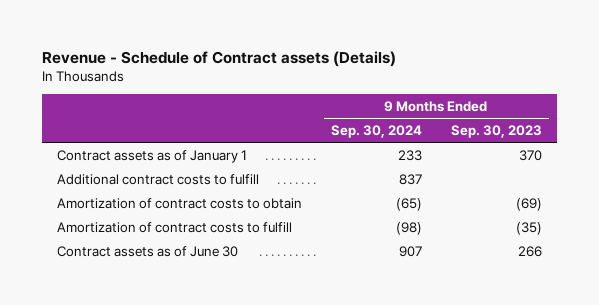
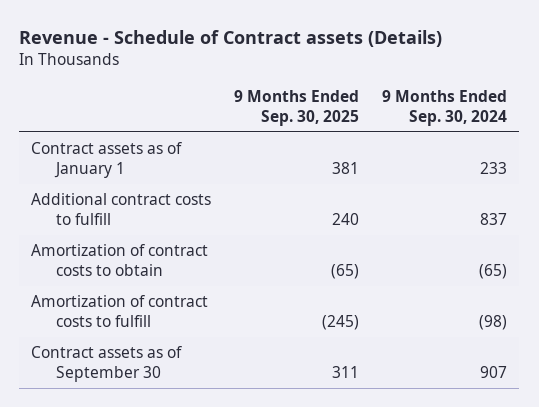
[451,125,543,139] Sep. 30, 2023 -> none
none -> [234,89,360,126] 9 Months Ended Sep. 30, 2025
[56,245,238,257] Contract assets as of June 30 -> [31,346,183,383] Contract assets as of September 30

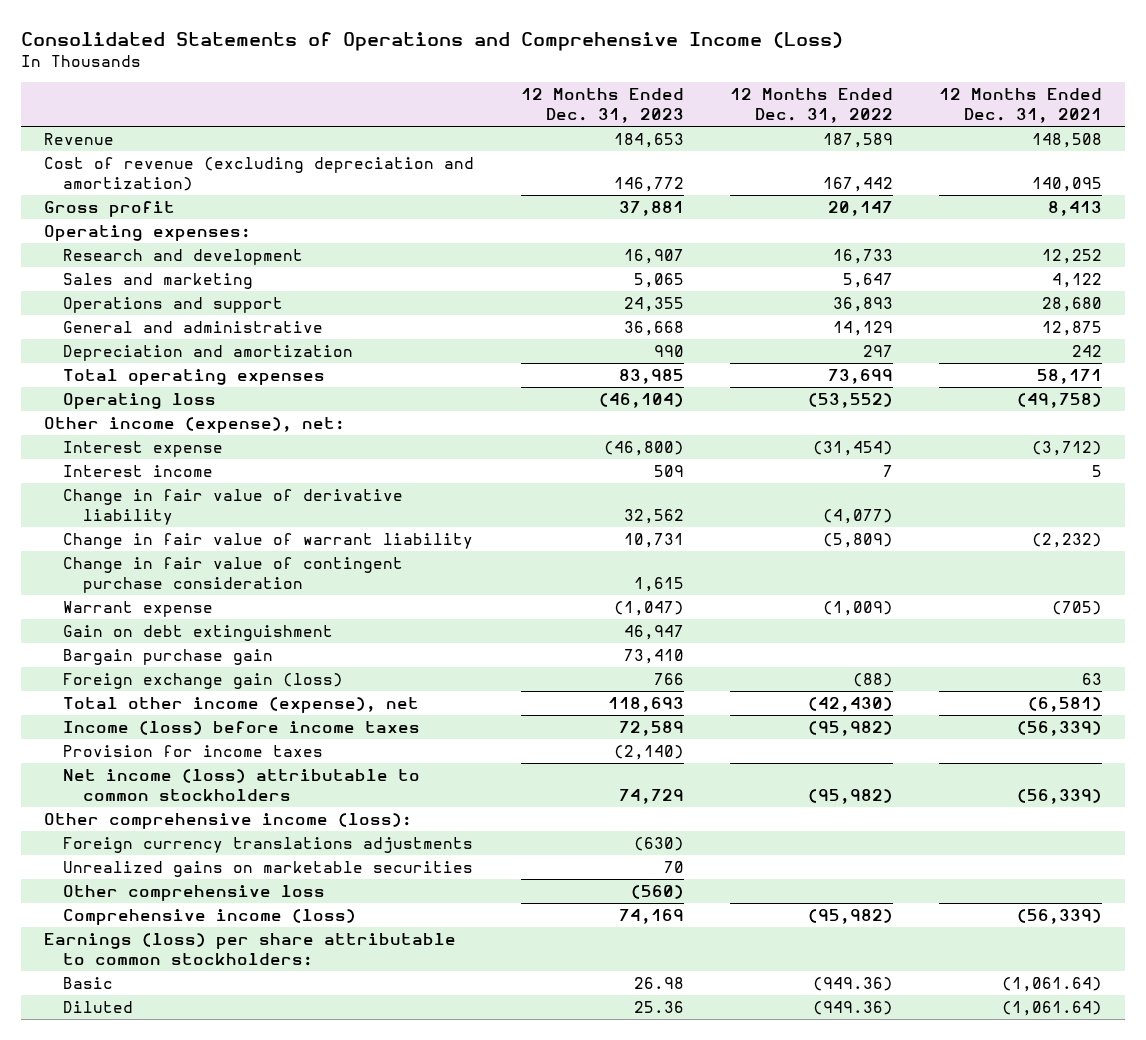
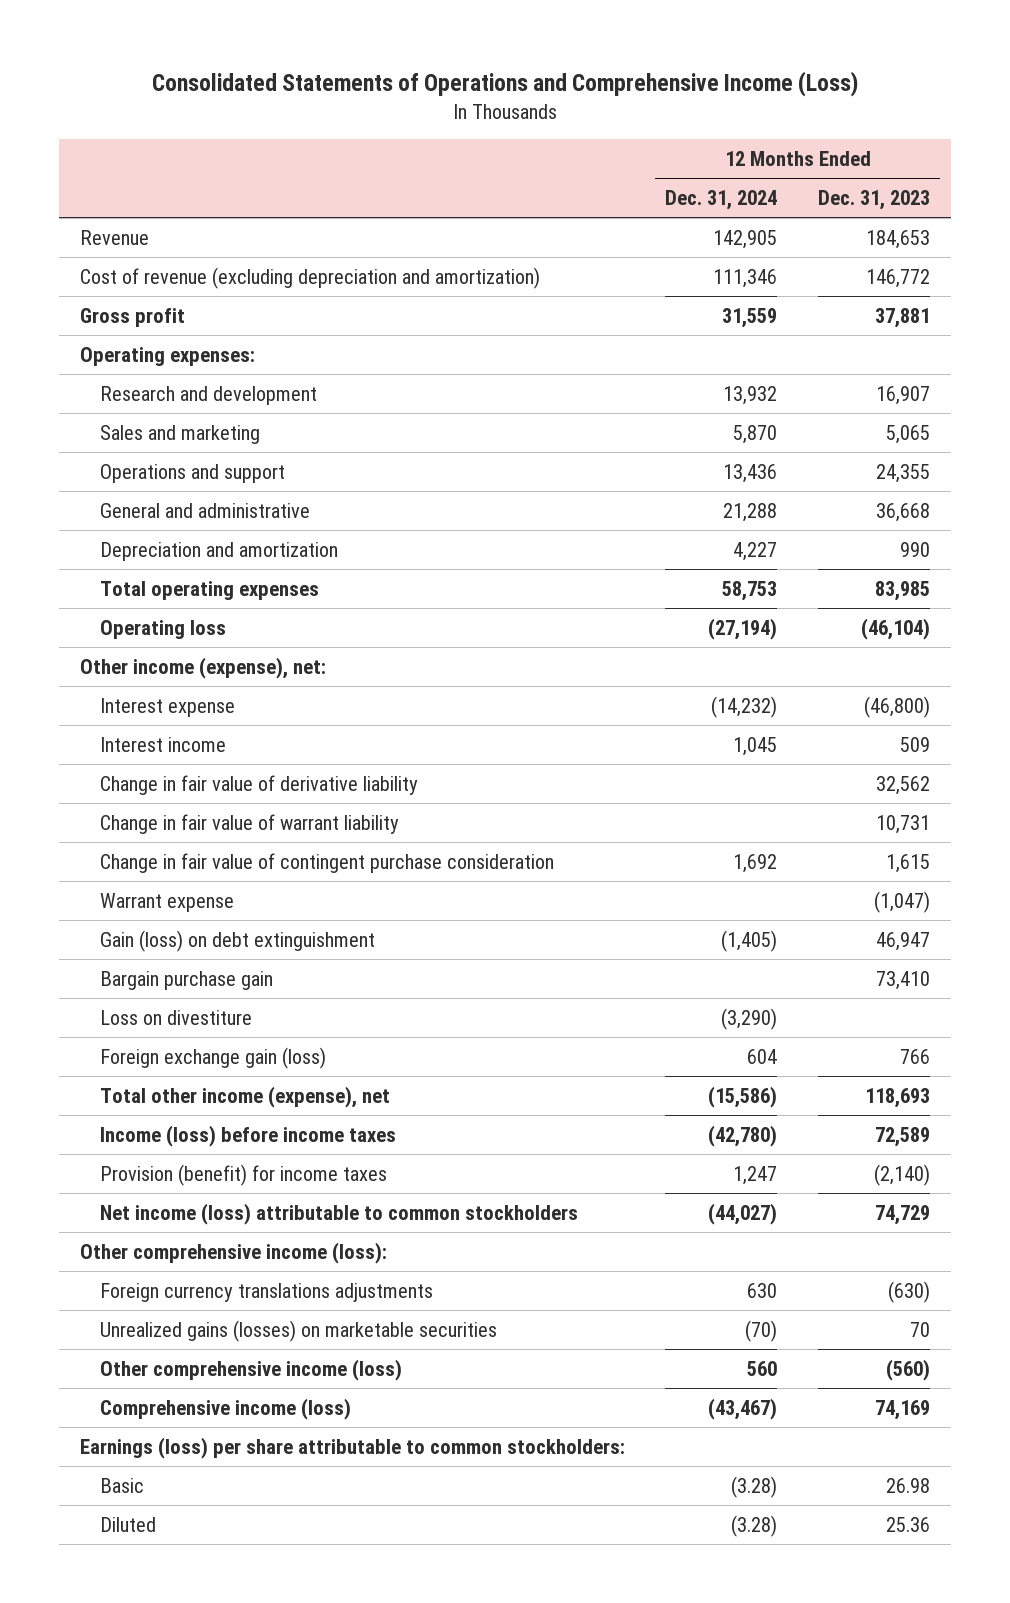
[729,88,893,123] 12 Months Ended Dec. 31, 2022 -> none
[938,88,1102,123] 12 Months Ended Dec. 31, 2021 -> none
none -> [665,190,778,211] Dec. 31, 2024
[63,624,334,641] Gain on debt extinguishment -> [100,929,376,952] Gain (loss) on debt extinguishment
none -> [100,1009,253,1025] Loss on divestiture
[63,744,324,757] Provision for income taxes -> [100,1163,388,1186] Provision (benefit) for income taxes
[63,860,474,877] Unrealized gains on marketable securities -> [100,1319,498,1342] Unrealized gains (losses) on marketable securities
[63,884,326,901] Other comprehensive loss -> [100,1358,403,1381] Other comprehensive income (loss)

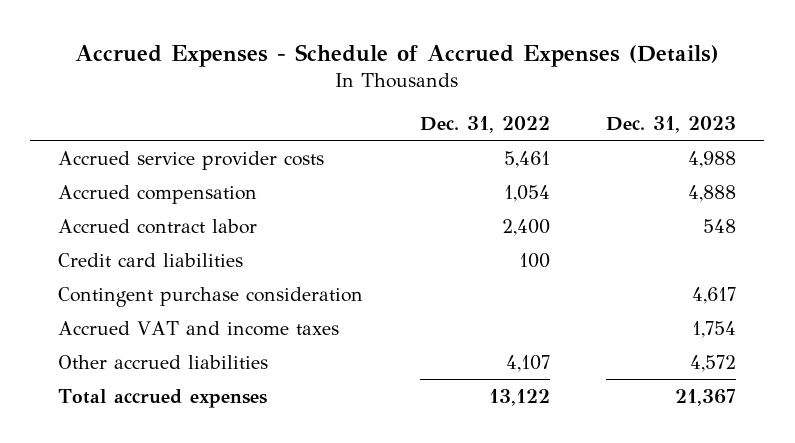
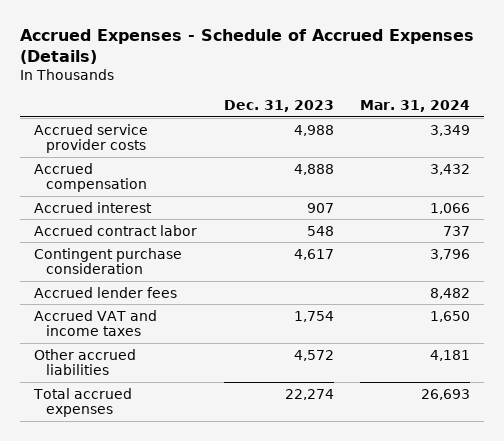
[419,115,550,133] Dec. 31, 2022 -> none
none -> [360,99,471,112] Mar. 31, 2024
none -> [33,201,152,213] Accrued interest
[58,252,244,267] Credit card liabilities -> none
none -> [33,286,177,298] Accrued lender fees
[675,388,737,406] 21,367 -> [284,388,334,400] 22,274

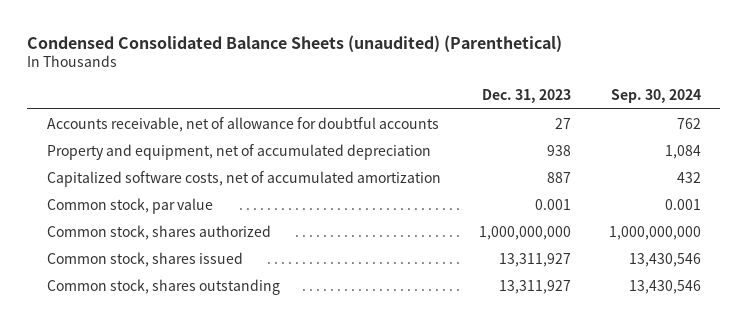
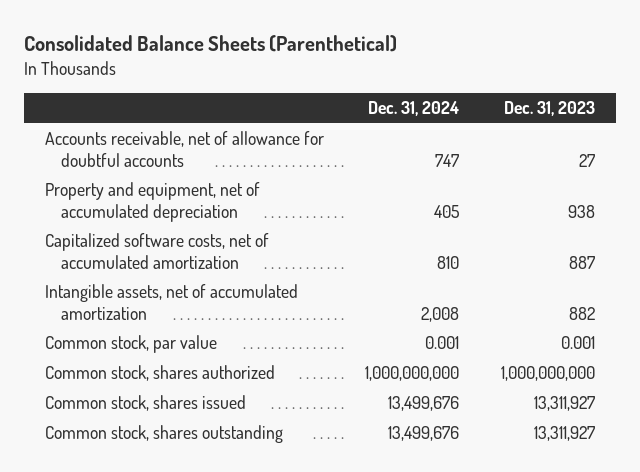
[27,34,563,52] Condensed Consolidated Balance Sheets (unaudited) (Parenthetical) -> [23,35,397,53] Consolidated Balance Sheets (Parenthetical)
[611,89,702,104] Sep. 30, 2024 -> none
none -> [368,101,460,117] Dec. 31, 2024
none -> [44,284,298,320] Intangible assets, net of accumulated amortization

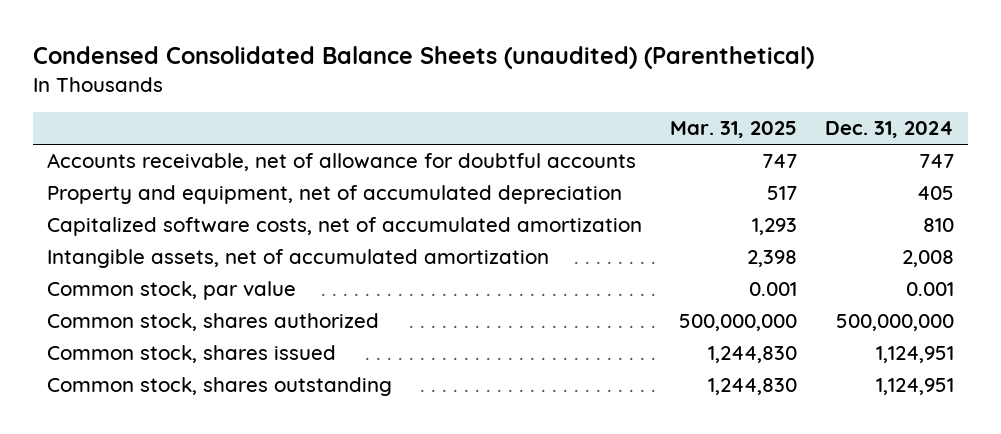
[23,35,397,53] Consolidated Balance Sheets (Parenthetical) -> [32,46,814,70] Condensed Consolidated Balance Sheets (unaudited) (Parenthetical)
[504,101,596,117] Dec. 31, 2023 -> none
none -> [669,121,797,139] Mar. 31, 2025
[365,366,460,382] 1,000,000,000 -> [835,314,954,332] 500,000,000
[388,396,460,412] 13,499,676 -> [875,346,954,364] 1,124,951
[388,426,460,442] 13,499,676 -> [875,378,954,396] 1,124,951

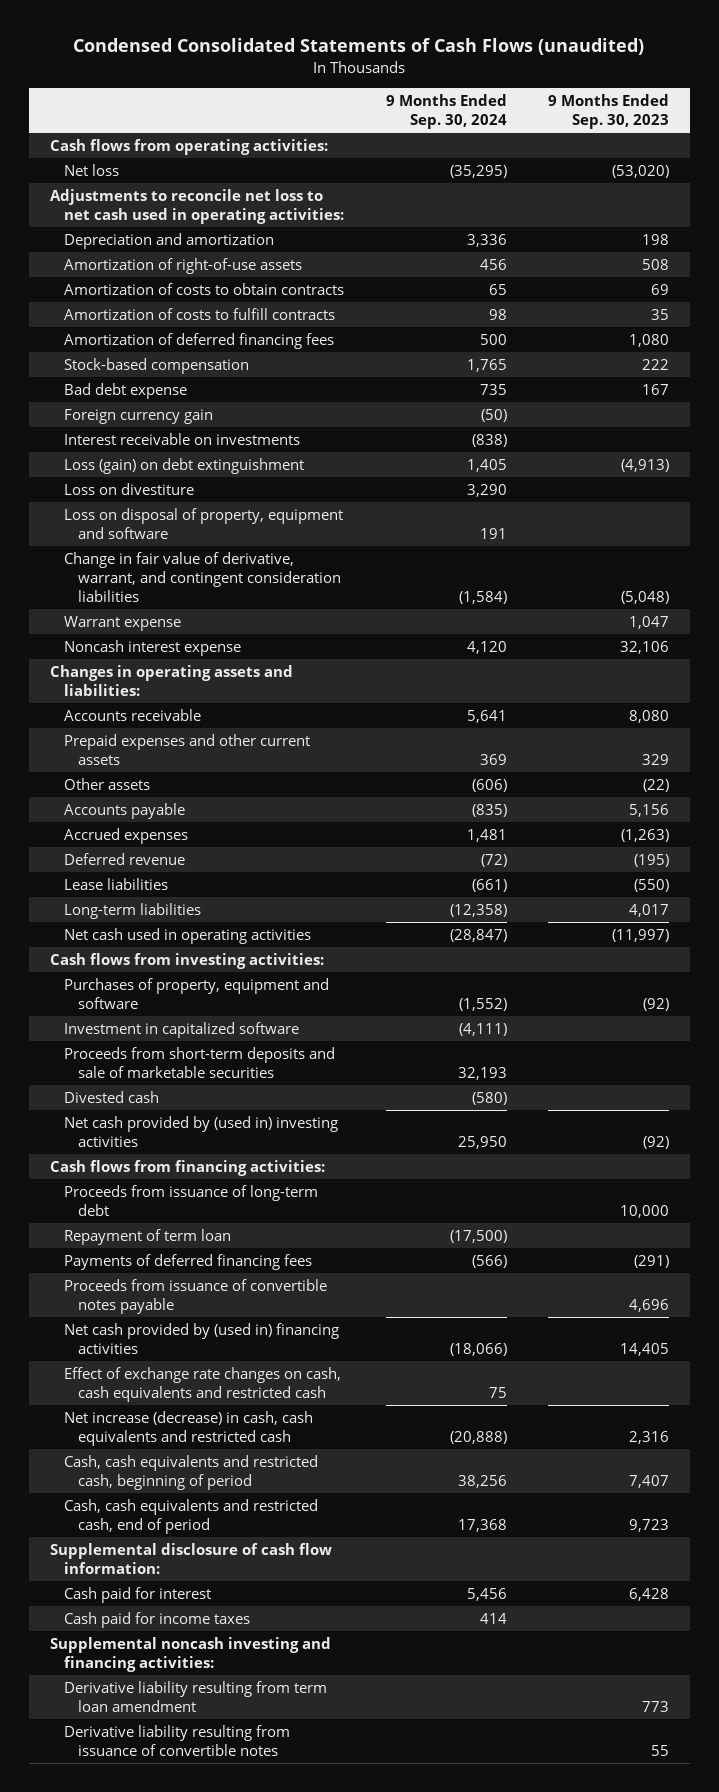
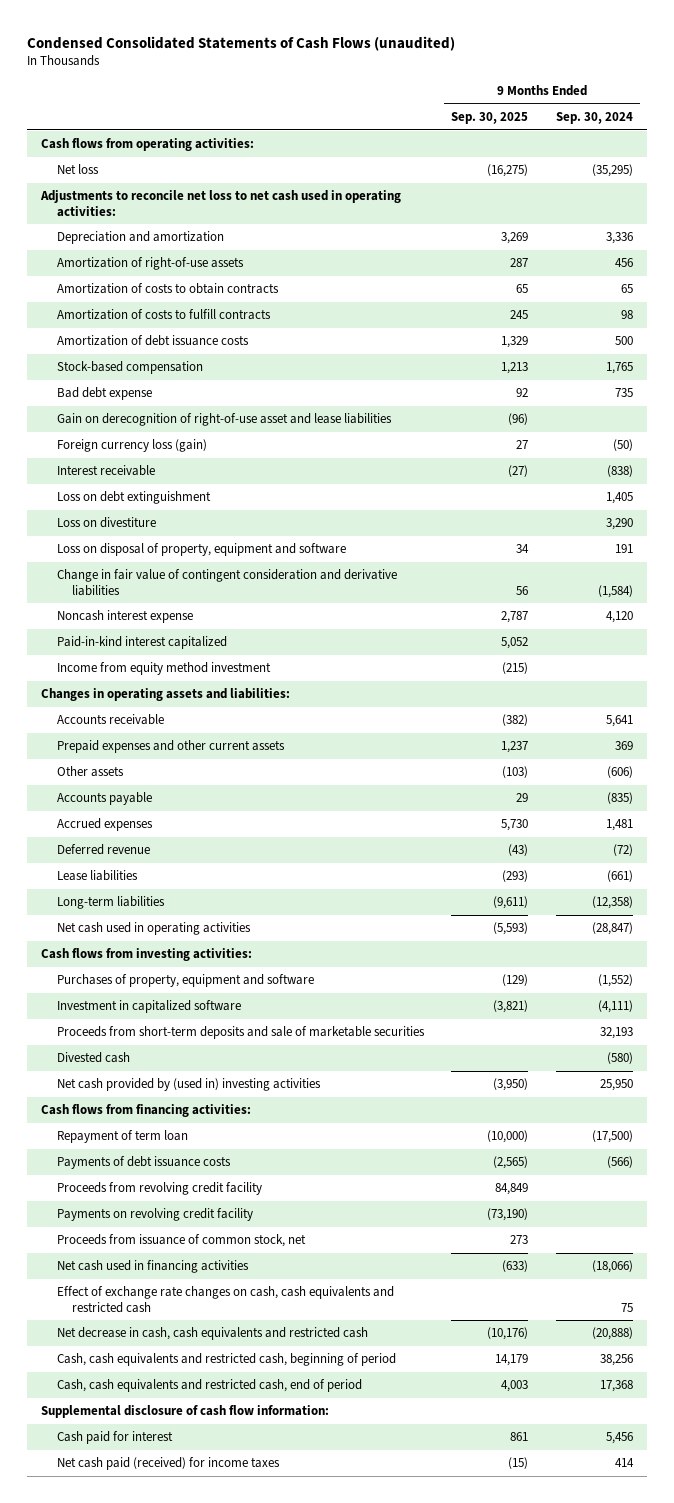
[548,93,670,130] 9 Months Ended Sep. 30, 2023 -> none
none -> [451,111,529,124] Sep. 30, 2025
[64,332,335,349] Amortization of deferred financing fees -> none
none -> [56,335,249,347] Amortization of debt issuance costs
none -> [56,413,392,427] Gain on derecognition of right-of-use asset and lease liabilities
[64,408,214,424] Foreign currency gain -> [56,439,207,453] Foreign currency loss (gain)
[64,432,301,445] Interest receivable on investments -> [56,465,155,477] Interest receivable
[64,457,305,474] Loss (gain) on debt extinguishment -> [56,491,211,505] Loss on debt extinguishment
[64,615,182,631] Warrant expense -> none
[64,551,342,603] Change in fair value of derivative, warrant, and contingent consideration liabilities -> [56,569,397,596] Change in fair value of contingent consideration and derivative liabilities
none -> [56,636,227,650] Paid-in-kind interest capitalized
none -> [56,662,271,676] Income from equity method investment
[64,1184,319,1216] Proceeds from issuance of long-term debt -> none
[64,1278,328,1314] Proceeds from issuance of convertible notes payable -> none
[64,1253,313,1270] Payments of deferred financing fees -> [56,1156,231,1170] Payments of debt issuance costs
none -> [56,1182,262,1196] Proceeds from revolving credit facility
none -> [56,1208,253,1222] Payments on revolving credit facility
none -> [56,1234,306,1248] Proceeds from issuance of common stock, net
[64,1322,340,1354] Net cash provided by (used in) financing activities -> [56,1260,249,1274] Net cash used in financing activities
[64,1410,314,1446] Net increase (decrease) in cash, cash equivalents and restricted cash -> [56,1327,368,1341] Net decrease in cash, cash equivalents and restricted cash
[49,1636,331,1672] Supplemental noncash investing and financing activities: -> none
[64,1680,328,1712] Derivative liability resulting from term loan amendment -> none
[64,1724,291,1756] Derivative liability resulting from issuance of convertible notes -> none
[64,1611,251,1628] Cash paid for income taxes -> [56,1457,280,1471] Net cash paid (received) for income taxes

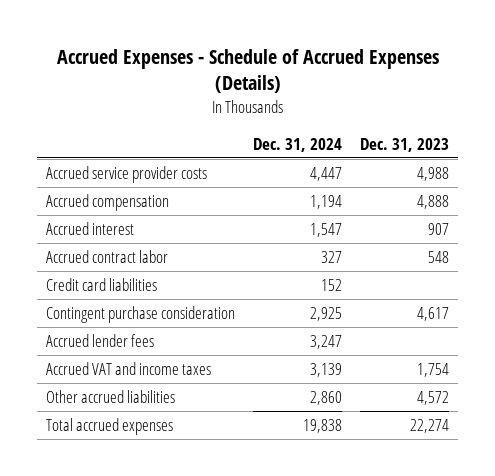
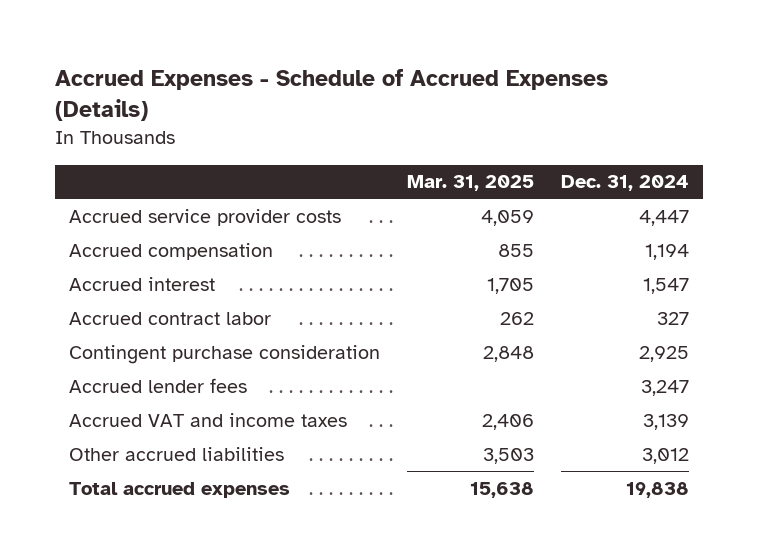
[359,137,449,152] Dec. 31, 2023 -> none
none -> [406,175,534,192] Mar. 31, 2025
[46,278,158,292] Credit card liabilities -> none
[310,391,343,406] 2,860 -> [642,447,690,464] 3,012

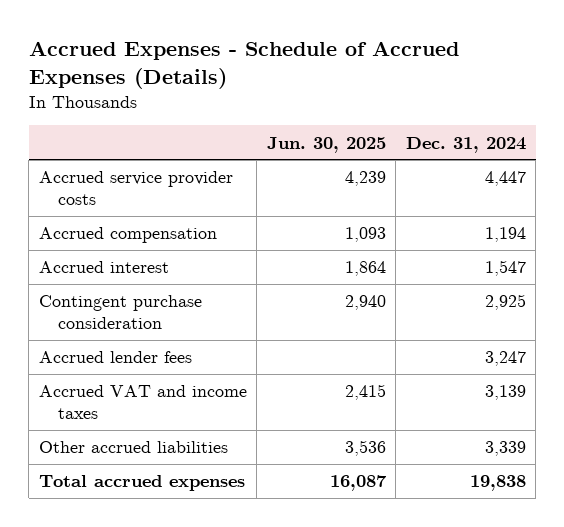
[406,175,534,192] Mar. 31, 2025 -> none
none -> [266,136,386,153] Jun. 30, 2025
[68,311,271,325] Accrued contract labor -> none
[642,447,690,464] 3,012 -> [484,441,526,457] 3,339

